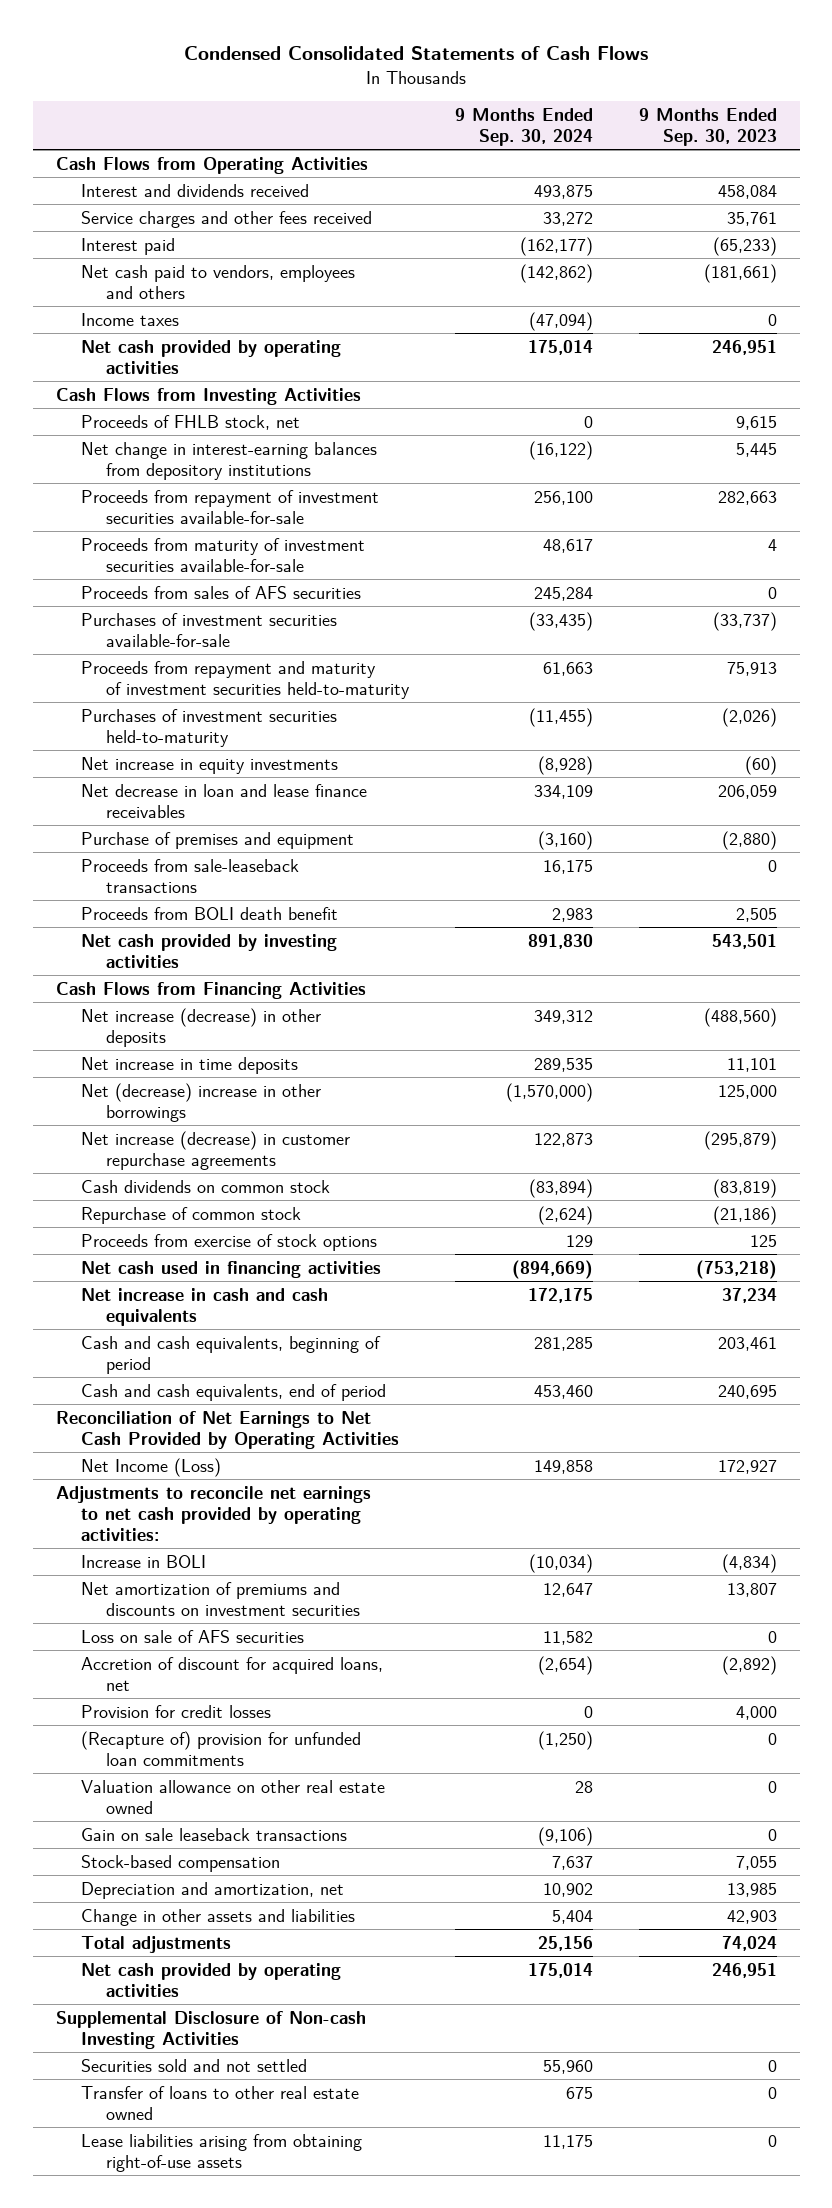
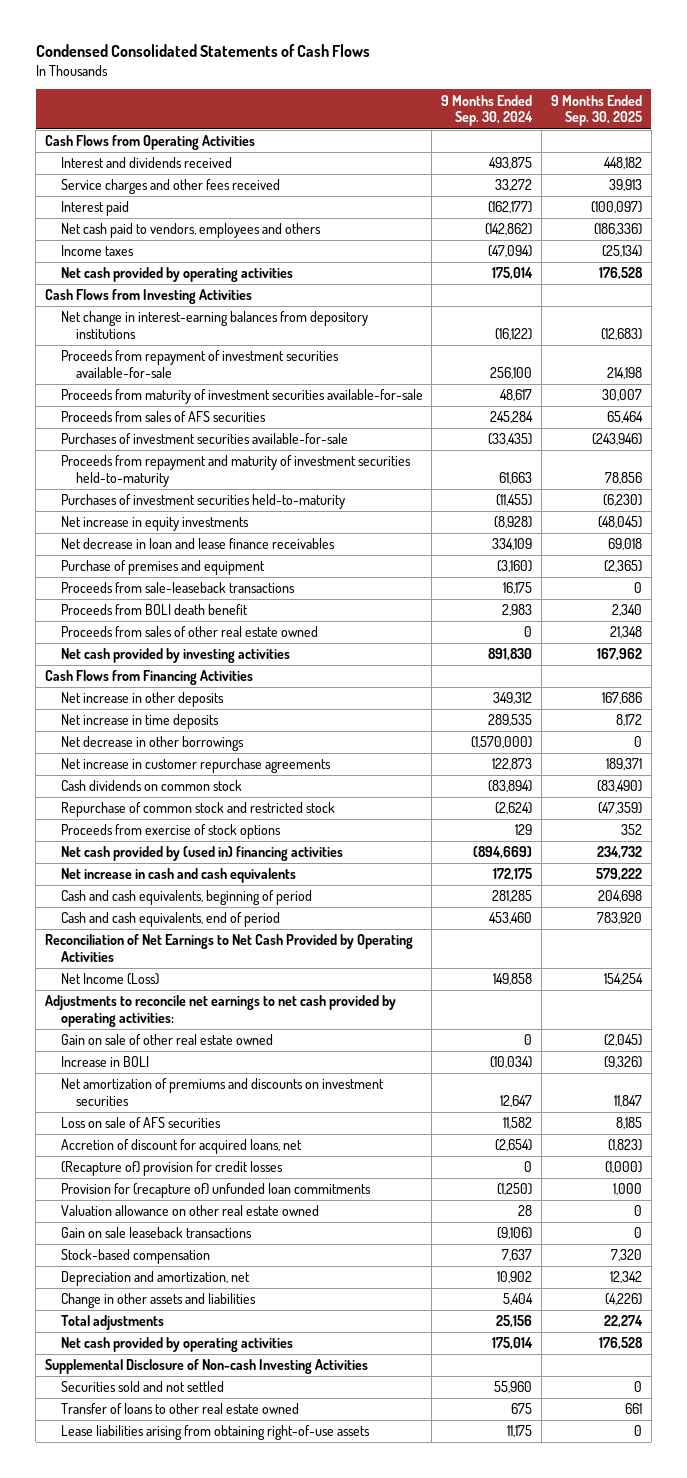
[638,108,777,146] 9 Months Ended Sep. 30, 2023 -> none
none -> [551,94,643,127] 9 Months Ended Sep. 30, 2025
[80,414,300,430] Proceeds of FHLB stock, net -> none
none -> [60,626,318,638] Proceeds from sales of other real estate owned
[80,1007,321,1047] Net increase (decrease) in other deposits -> [60,692,224,708] Net increase in other deposits
[80,1082,321,1122] Net (decrease) increase in other borrowings -> [60,736,244,752] Net decrease in other borrowings
[80,1130,350,1170] Net increase (decrease) in customer repurchase agreements -> [60,758,331,774] Net increase in customer repurchase agreements
[80,1206,301,1224] Repurchase of common stock -> [60,802,335,818] Repurchase of common stock and restricted stock
[80,1260,381,1278] Net cash used in financing activities -> [60,846,343,862] Net cash provided by (used in) financing activities
none -> [60,1034,273,1046] Gain on sale of other real estate owned
[80,1704,271,1718] Provision for credit losses -> [60,1161,283,1177] (Recapture of) provision for credit losses
[80,1730,361,1766] (Recapture of) provision for unfunded loan commitments -> [60,1183,371,1199] Provision for (recapture of) unfunded loan commitments

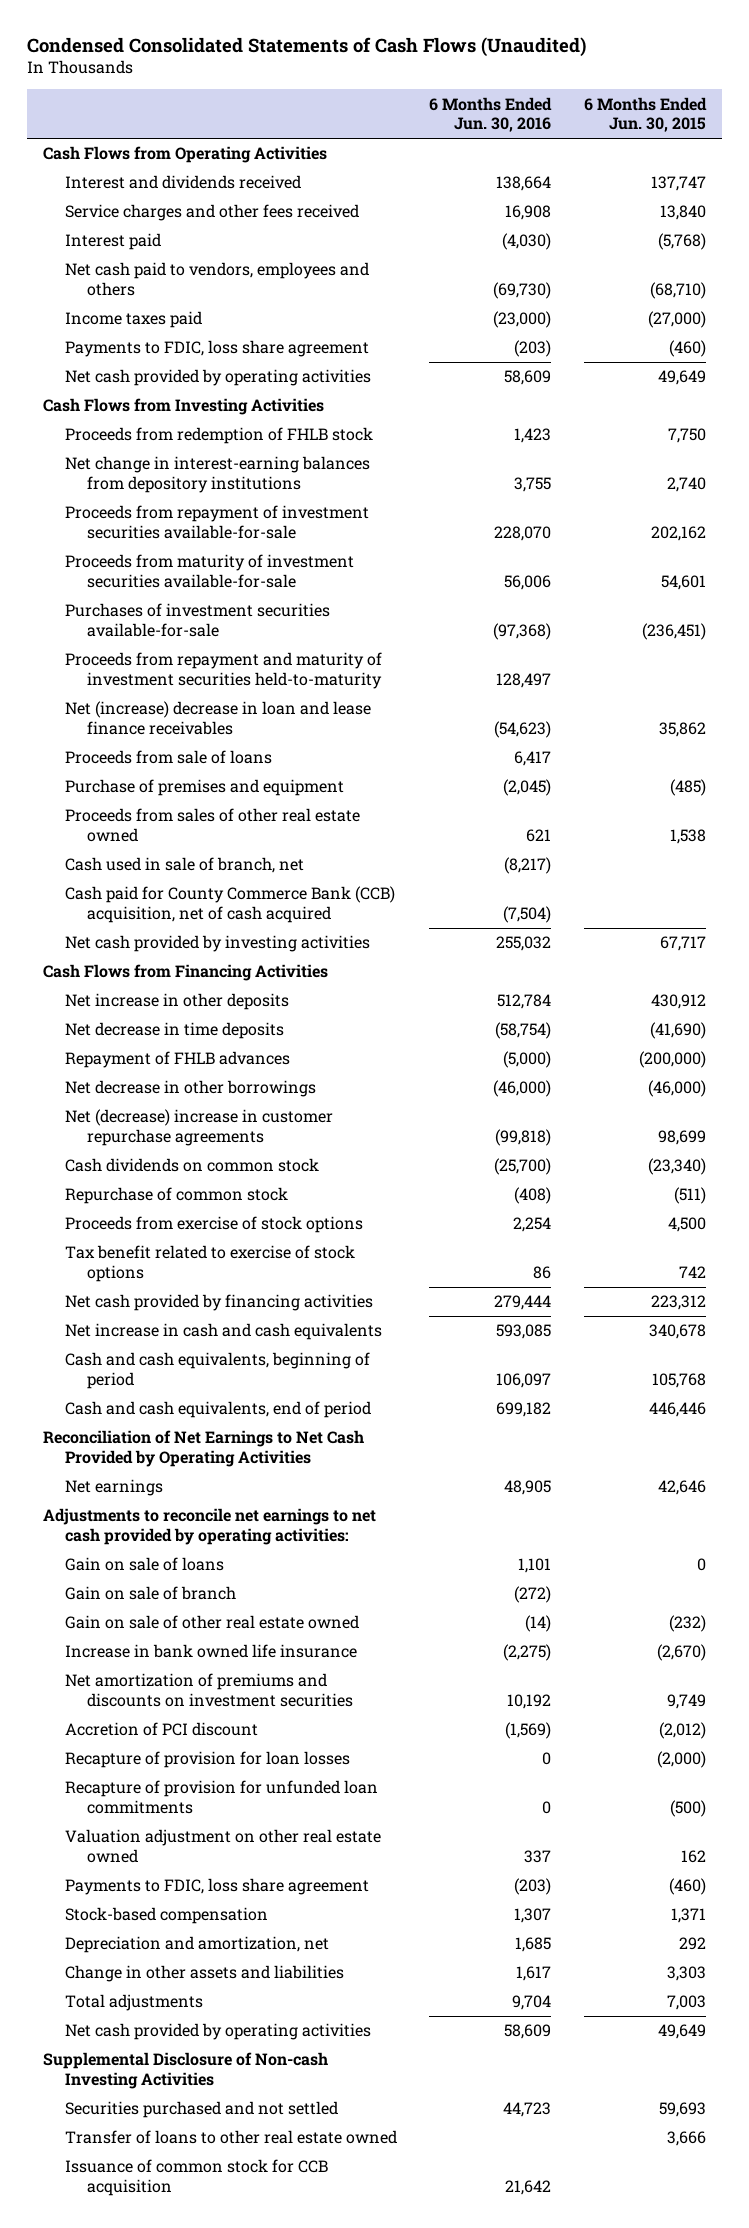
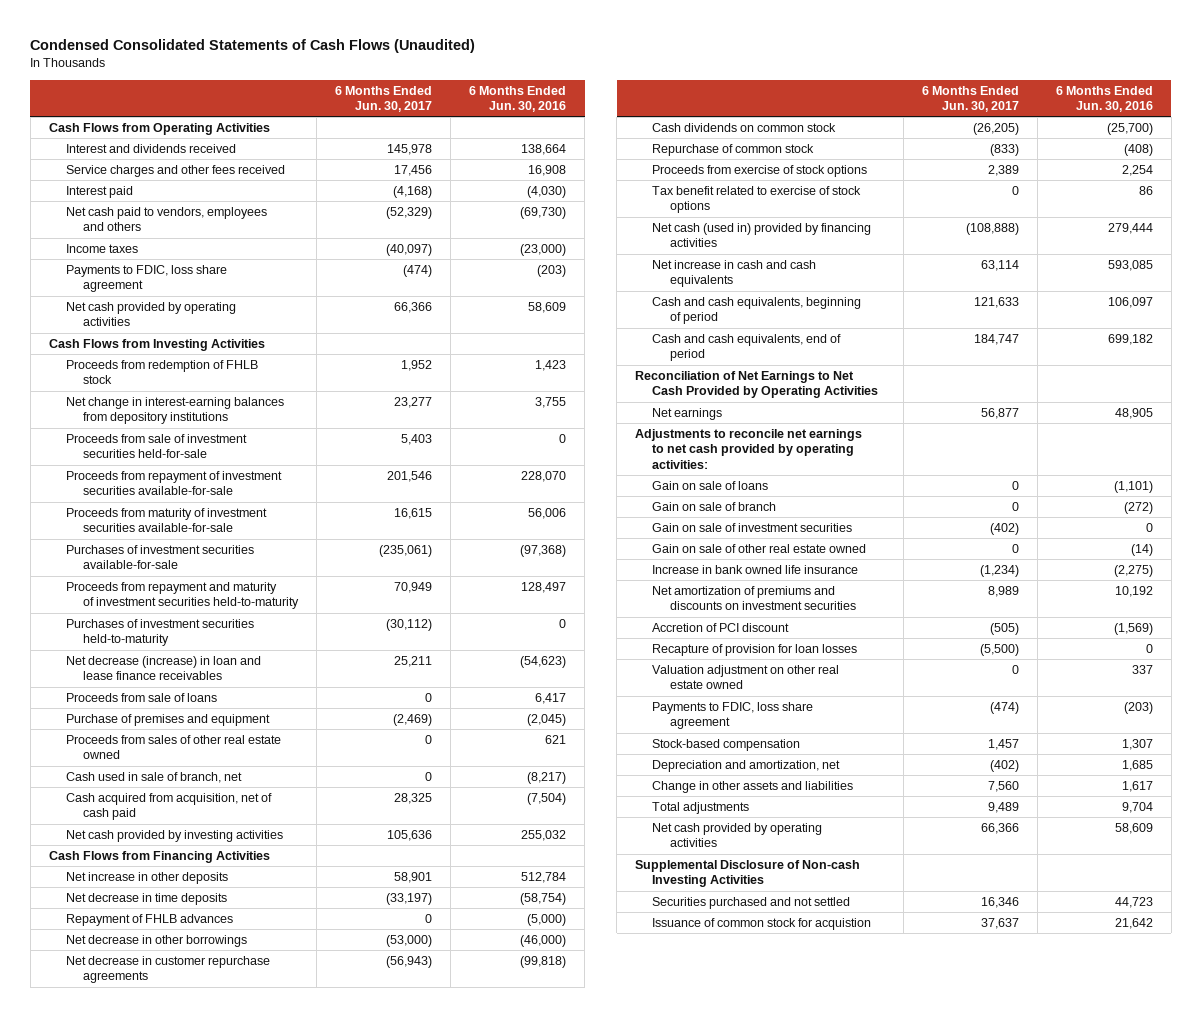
[583,96,707,133] 6 Months Ended Jun. 30, 2015 -> none
none -> [335,85,433,113] 6 Months Ended Jun. 30, 2017
[65,311,203,329] Income taxes paid -> [66,243,139,253] Income taxes
none -> [66,433,248,459] Proceeds from sale of investment securities held-for-sale
none -> [66,618,255,647] Purchases of investment securities held-to-maturity
[65,701,372,736] Net (increase) decrease in loan and lease finance receivables -> [66,655,262,681] Net decrease (increase) in loan and lease finance receivables
[65,886,396,924] Cash paid for County Commerce Bank (CCB) acquisition, net of cash acquired -> [66,792,273,821] Cash acquired from acquisition, net of cash paid
[65,1109,334,1147] Net (decrease) increase in customer repurchase agreements -> [66,955,271,984] Net decrease in customer repurchase agreements
[65,1294,374,1312] Net cash provided by financing activities -> [652,222,872,248] Net cash (used in) provided by financing activities
[518,1558,552,1574] 1,101 -> [1113,480,1153,493] (1,101)
none -> [652,522,853,532] Gain on sale of investment securities
[65,1780,379,1815] Recapture of provision for unfunded loan commitments -> none
[65,2130,398,2145] Transfer of loans to other real estate owned -> none
[65,2159,329,2197] Issuance of common stock for CCB acquisition -> [652,917,872,930] Issuance of common stock for acquistion

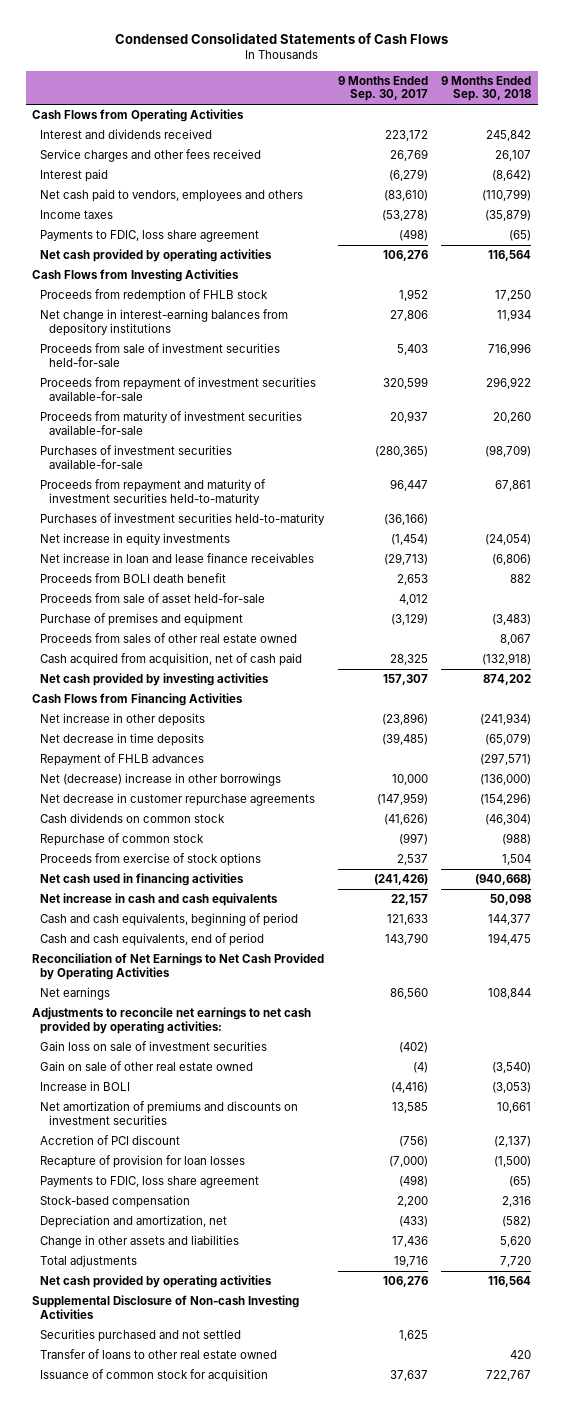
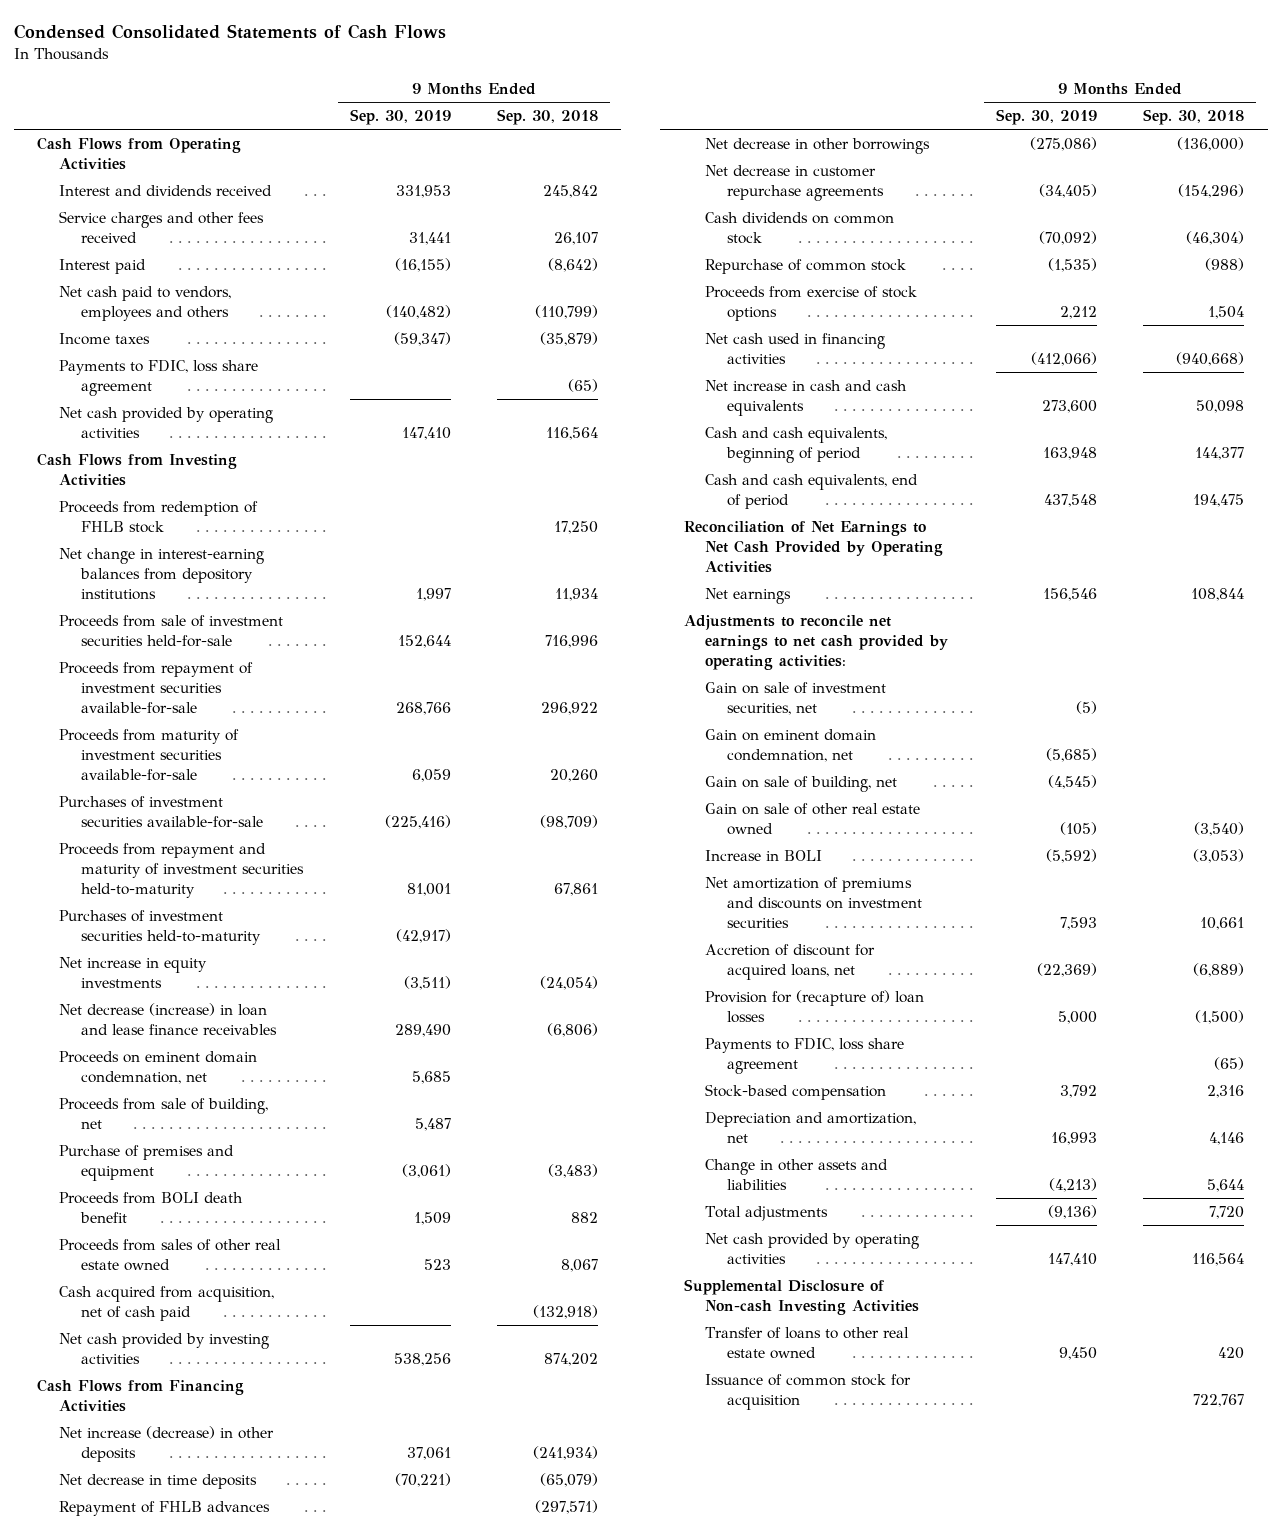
[337,75,428,102] 9 Months Ended Sep. 30, 2017 -> none
none -> [349,108,451,125] Sep. 30, 2019
[40,593,266,604] Proceeds from sale of asset held-for-sale -> none
[40,553,315,564] Net increase in loan and lease finance receivables -> [59,1002,278,1036] Net decrease (increase) in loan and lease finance receivables
none -> [59,1050,258,1085] Proceeds on eminent domain condemnation, net
none -> [59,1097,269,1130] Proceeds from sale of building, net
[40,573,227,584] Proceeds from BOLI death benefit -> [59,1191,244,1224] Proceeds from BOLI death benefit
[40,713,206,727] Net increase in other deposits -> [59,1425,275,1463] Net increase (decrease) in other deposits
[40,773,282,787] Net (decrease) increase in other borrowings -> [705,137,931,154] Net decrease in other borrowings
[40,1041,268,1052] Gain loss on sale of investment securities -> [705,681,887,716] Gain on sale of investment securities, net
none -> [705,728,877,763] Gain on eminent domain condemnation, net
none -> [705,775,898,792] Gain on sale of building, net
[40,1135,181,1146] Accretion of PCI discount -> [705,943,876,981] Accretion of discount for acquired loans, net
[493,1136,531,1148] (2,137) -> [1193,963,1245,978] (6,889)
[40,1155,246,1169] Recapture of provision for loan losses -> [705,989,925,1024] Provision for (recapture of) loan losses
[501,1216,531,1228] (582) -> [1209,1132,1245,1146] 4,146
[499,1236,531,1248] 5,620 -> [1207,1179,1245,1193] 5,644
[40,1329,242,1343] Securities purchased and not settled -> none

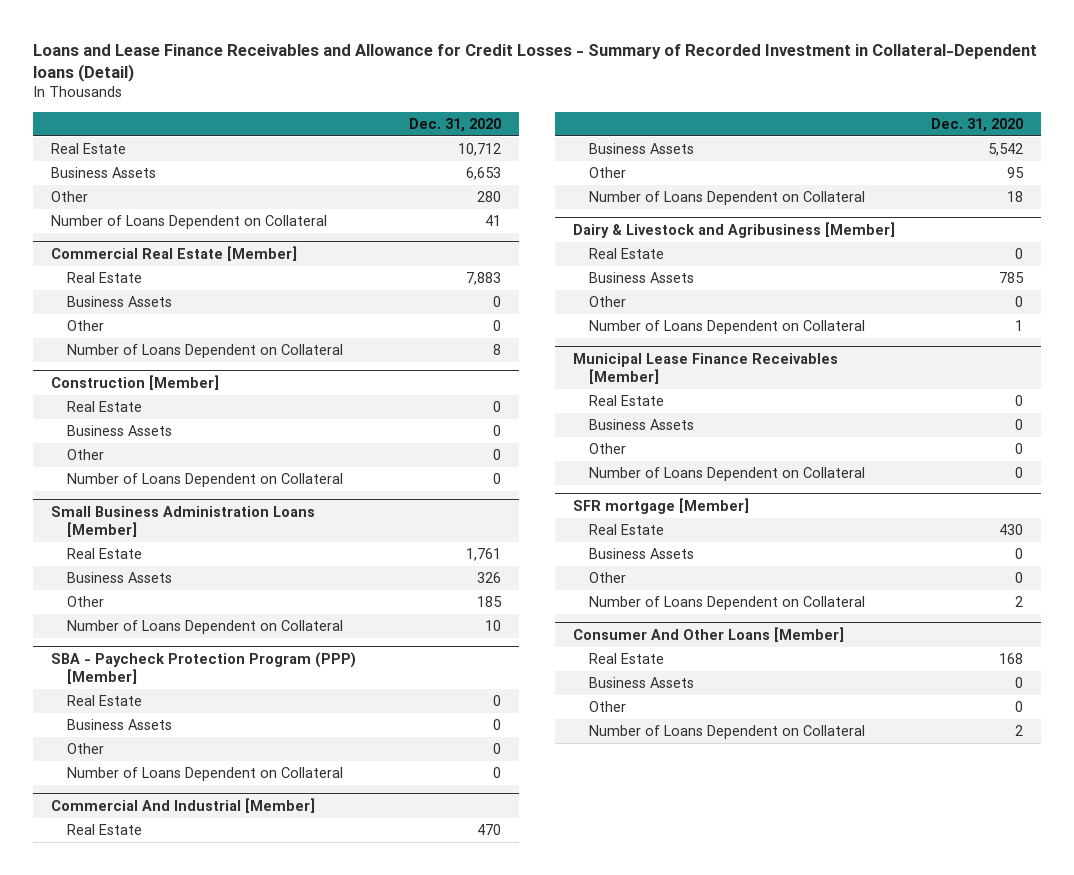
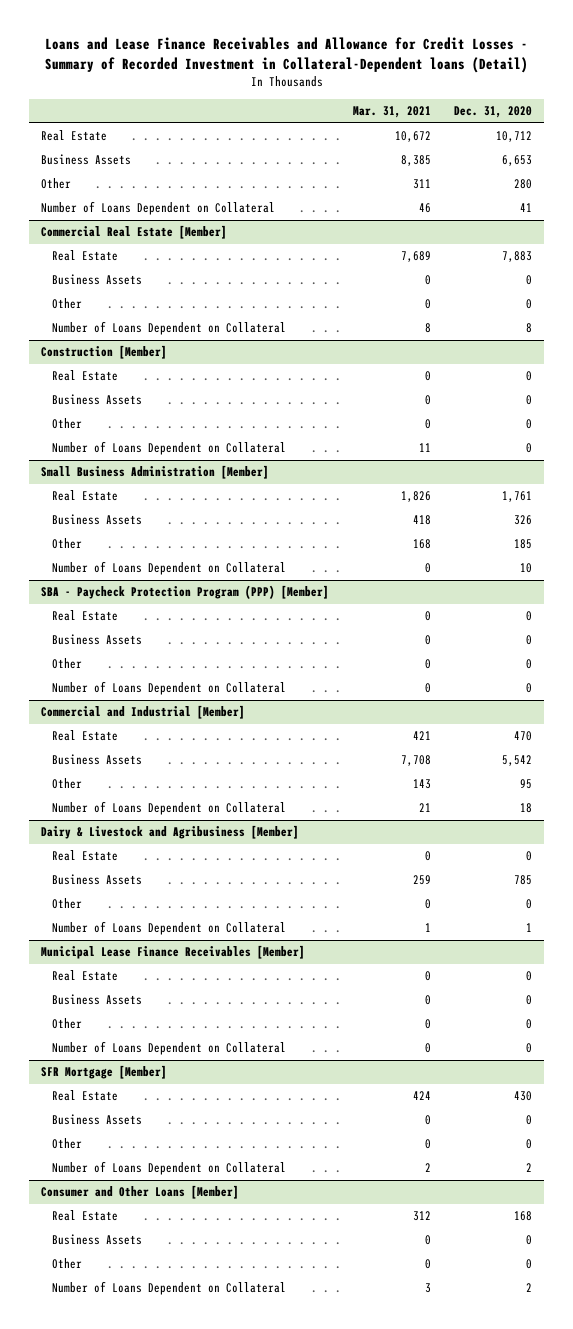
none -> [352,106,431,119] Mar. 31, 2021
[51,506,316,537] Small Business Administration Loans [Member] -> [41,465,270,480] Small Business Administration [Member]
[51,798,316,814] Commercial And Industrial [Member] -> [41,705,246,720] Commercial and Industrial [Member]
[572,498,749,515] SFR mortgage [Member] -> [41,1065,168,1080] SFR Mortgage [Member]
[572,627,844,643] Consumer And Other Loans [Member] -> [41,1185,240,1200] Consumer and Other Loans [Member]

